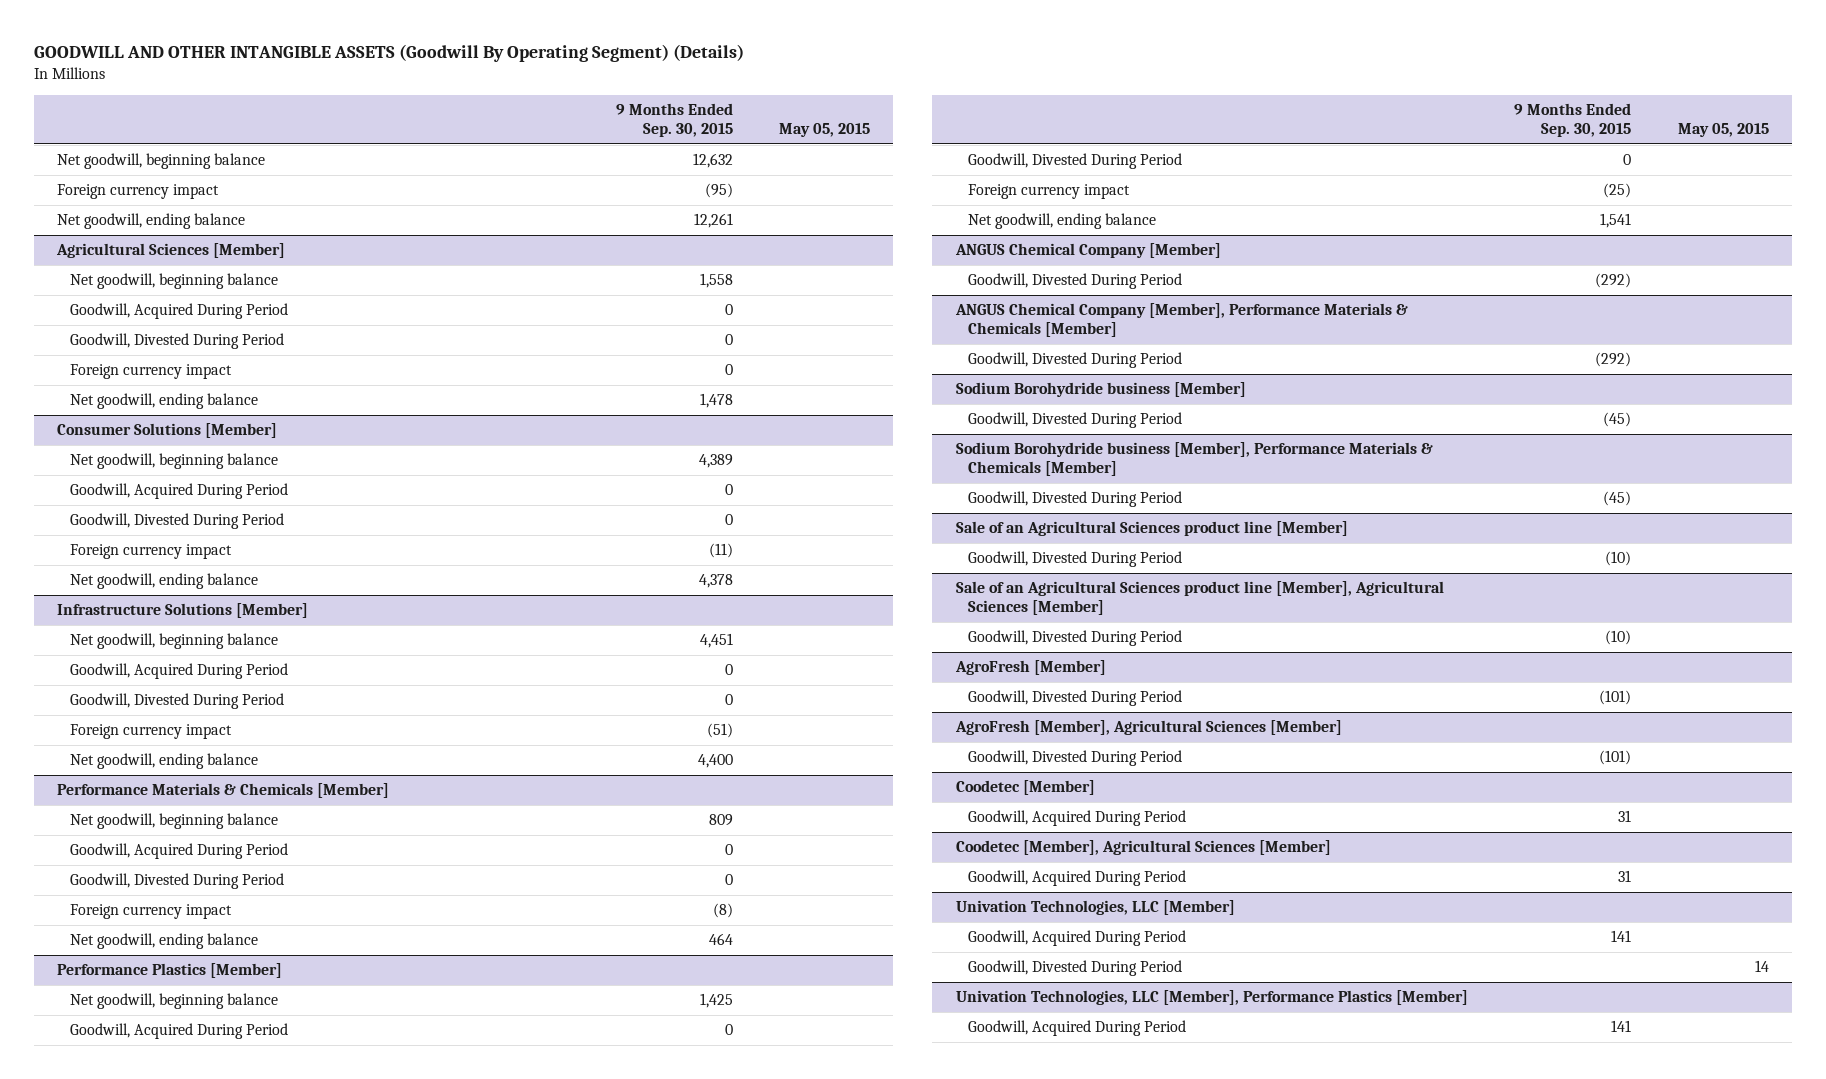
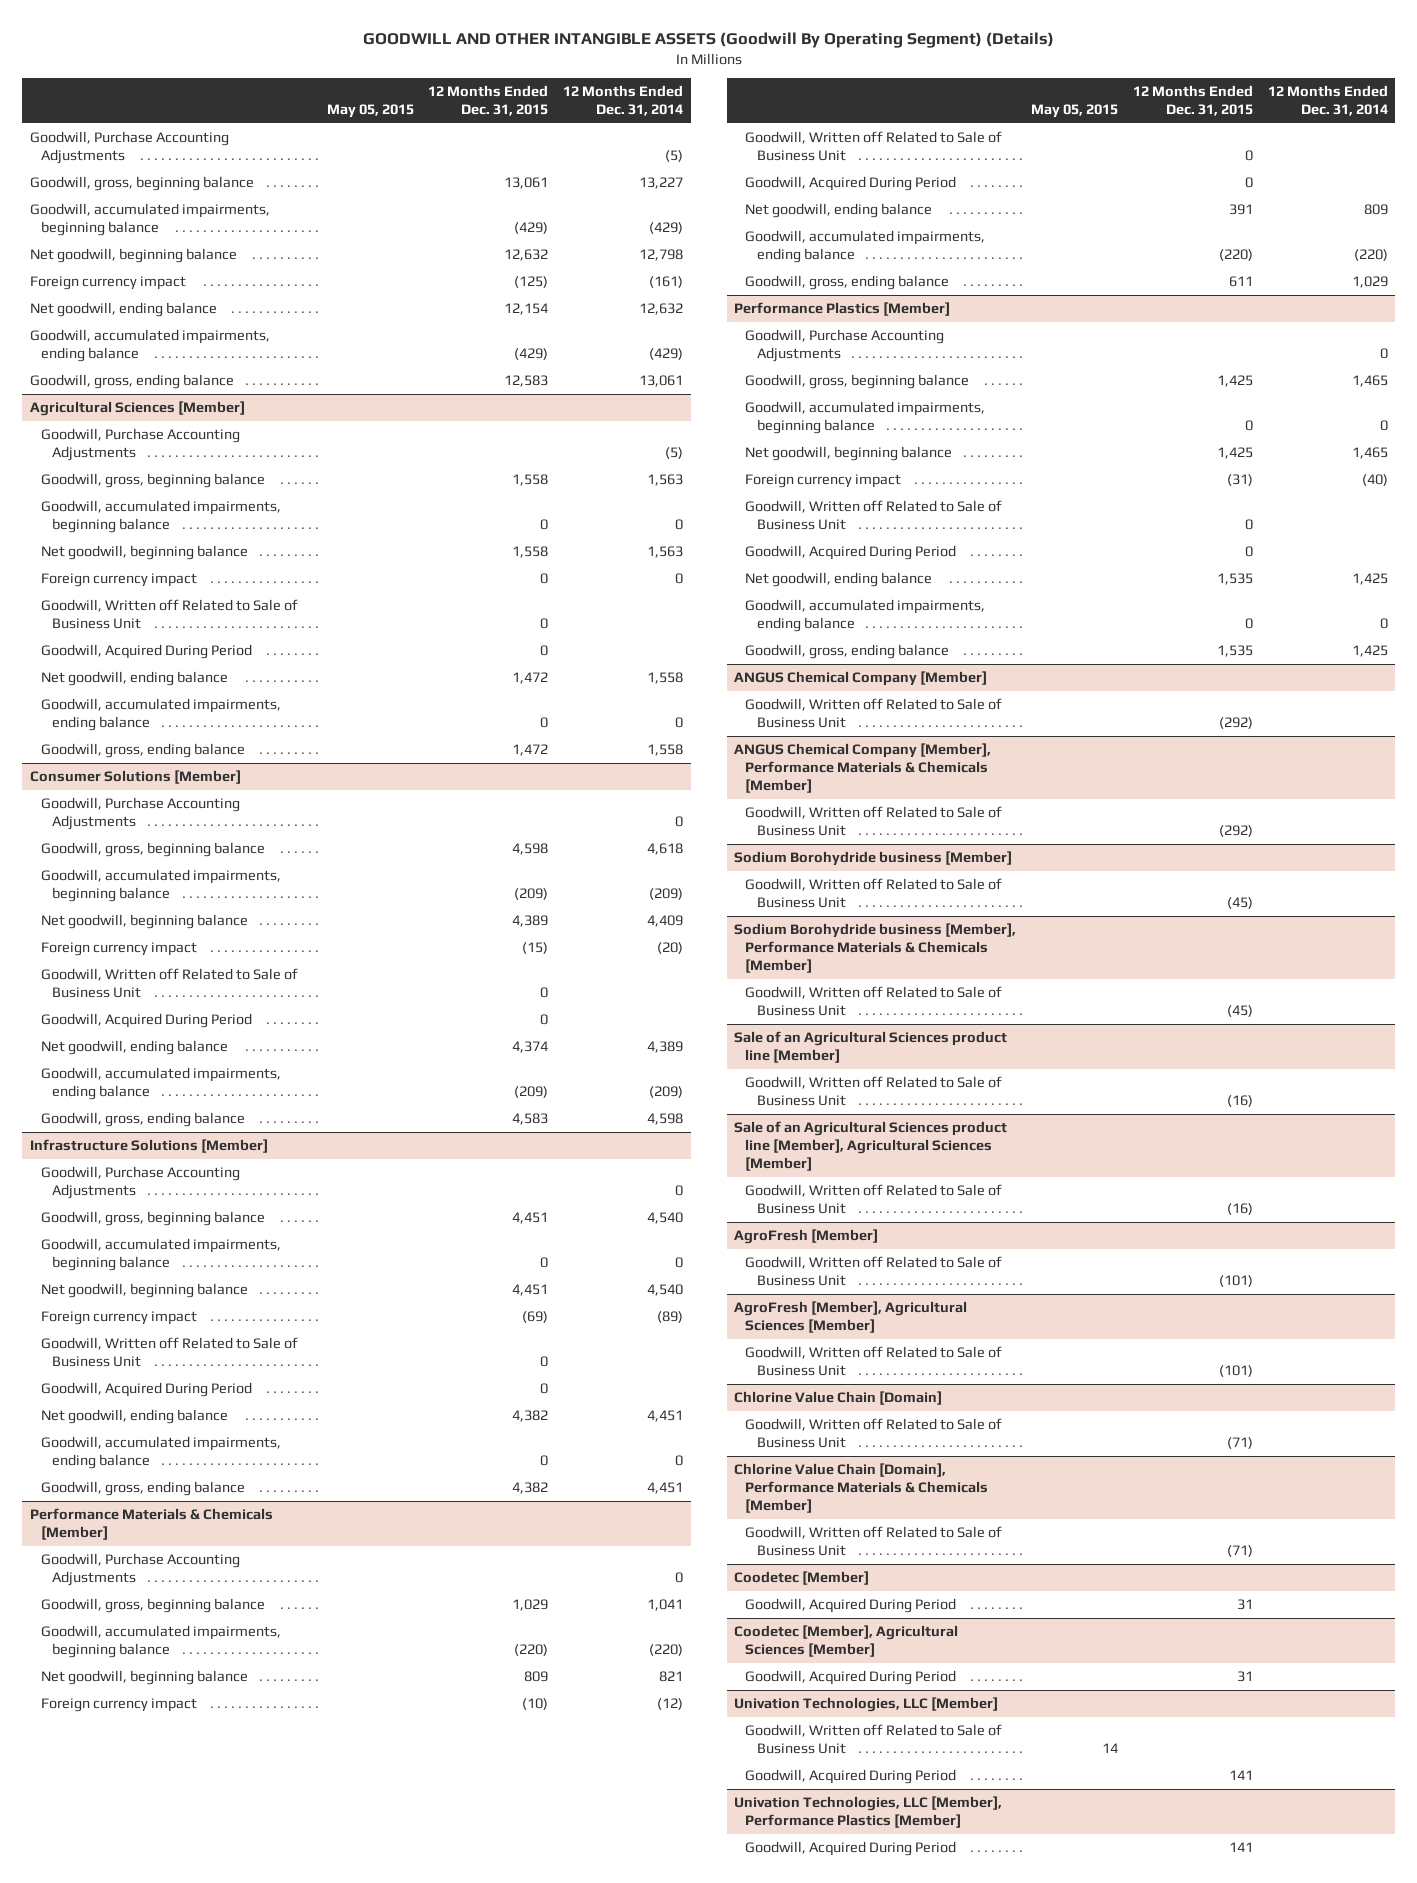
[615,103,733,138] 9 Months Ended Sep. 30, 2015 -> none
none -> [428,85,549,116] 12 Months Ended Dec. 31, 2015
none -> [563,85,684,116] 12 Months Ended Dec. 31, 2014
none -> [29,131,229,164] Goodwill, Purchase Accounting Adjustments
none -> [29,176,254,192] Goodwill, gross, beginning balance
none -> [29,203,270,236] Goodwill, accumulated impairments, beginning balance
none -> [29,329,270,362] Goodwill, accumulated impairments, ending balance
none -> [29,374,234,390] Goodwill, gross, ending balance
none -> [40,428,240,461] Goodwill, Purchase Accounting Adjustments
none -> [40,473,265,489] Goodwill, gross, beginning balance
none -> [40,500,281,533] Goodwill, accumulated impairments, beginning balance
[69,333,284,350] Goodwill, Divested During Period -> none
none -> [40,599,298,629] Goodwill, Written off Related to Sale of Business Unit
[69,303,288,320] Goodwill, Acquired During Period -> [40,644,252,660] Goodwill, Acquired During Period
none -> [40,698,281,731] Goodwill, accumulated impairments, ending balance
none -> [40,743,245,759] Goodwill, gross, ending balance
none -> [40,797,240,830] Goodwill, Purchase Accounting Adjustments
none -> [40,842,265,858] Goodwill, gross, beginning balance
none -> [40,869,281,902] Goodwill, accumulated impairments, beginning balance
[69,513,284,530] Goodwill, Divested During Period -> none
none -> [40,968,298,998] Goodwill, Written off Related to Sale of Business Unit
[69,483,288,500] Goodwill, Acquired During Period -> [40,1013,252,1029] Goodwill, Acquired During Period
none -> [40,1067,281,1100] Goodwill, accumulated impairments, ending balance
none -> [40,1112,245,1128] Goodwill, gross, ending balance
none -> [40,1166,240,1199] Goodwill, Purchase Accounting Adjustments
none -> [40,1211,265,1227] Goodwill, gross, beginning balance
none -> [40,1238,281,1271] Goodwill, accumulated impairments, beginning balance
[69,693,284,710] Goodwill, Divested During Period -> none
none -> [40,1337,298,1367] Goodwill, Written off Related to Sale of Business Unit
[69,663,288,680] Goodwill, Acquired During Period -> [40,1382,252,1398] Goodwill, Acquired During Period
none -> [40,1436,281,1469] Goodwill, accumulated impairments, ending balance
none -> [40,1481,245,1497] Goodwill, gross, ending balance
none -> [40,1553,240,1586] Goodwill, Purchase Accounting Adjustments
none -> [40,1598,265,1614] Goodwill, gross, beginning balance
none -> [40,1625,281,1658] Goodwill, accumulated impairments, beginning balance
[69,873,284,890] Goodwill, Divested During Period -> none
none -> [745,131,1003,161] Goodwill, Written off Related to Sale of Business Unit
[69,843,288,860] Goodwill, Acquired During Period -> [745,176,957,192] Goodwill, Acquired During Period
none -> [745,230,986,263] Goodwill, accumulated impairments, ending balance
none -> [745,275,950,291] Goodwill, gross, ending balance
none -> [745,329,945,362] Goodwill, Purchase Accounting Adjustments
none -> [745,374,970,390] Goodwill, gross, beginning balance
none -> [745,401,986,434] Goodwill, accumulated impairments, beginning balance
[968,153,1183,170] Goodwill, Divested During Period -> none
none -> [745,500,1003,530] Goodwill, Written off Related to Sale of Business Unit
[69,1023,288,1040] Goodwill, Acquired During Period -> [745,545,957,561] Goodwill, Acquired During Period
none -> [745,599,986,632] Goodwill, accumulated impairments, ending balance
none -> [745,644,950,660] Goodwill, gross, ending balance
[968,273,1183,290] Goodwill, Divested During Period -> [745,698,1003,728] Goodwill, Written off Related to Sale of Business Unit
[968,352,1183,369] Goodwill, Divested During Period -> [745,806,1003,836] Goodwill, Written off Related to Sale of Business Unit
[968,412,1183,429] Goodwill, Divested During Period -> [745,878,1003,908] Goodwill, Written off Related to Sale of Business Unit
[968,491,1183,508] Goodwill, Divested During Period -> [745,986,1003,1016] Goodwill, Written off Related to Sale of Business Unit
[968,551,1183,568] Goodwill, Divested During Period -> [745,1076,1003,1106] Goodwill, Written off Related to Sale of Business Unit
[968,630,1183,647] Goodwill, Divested During Period -> [745,1184,1003,1214] Goodwill, Written off Related to Sale of Business Unit
[968,690,1183,707] Goodwill, Divested During Period -> [745,1256,1003,1286] Goodwill, Written off Related to Sale of Business Unit
[968,750,1183,767] Goodwill, Divested During Period -> [745,1346,1003,1376] Goodwill, Written off Related to Sale of Business Unit
none -> [734,1391,943,1406] Chlorine Value Chain [Domain]
none -> [745,1418,1003,1448] Goodwill, Written off Related to Sale of Business Unit
none -> [734,1463,989,1513] Chlorine Value Chain [Domain], Performance Materials & Chemicals [Member]
none -> [745,1526,1003,1556] Goodwill, Written off Related to Sale of Business Unit
none -> [745,1724,1003,1754] Goodwill, Written off Related to Sale of Business Unit
[968,960,1183,977] Goodwill, Divested During Period -> none

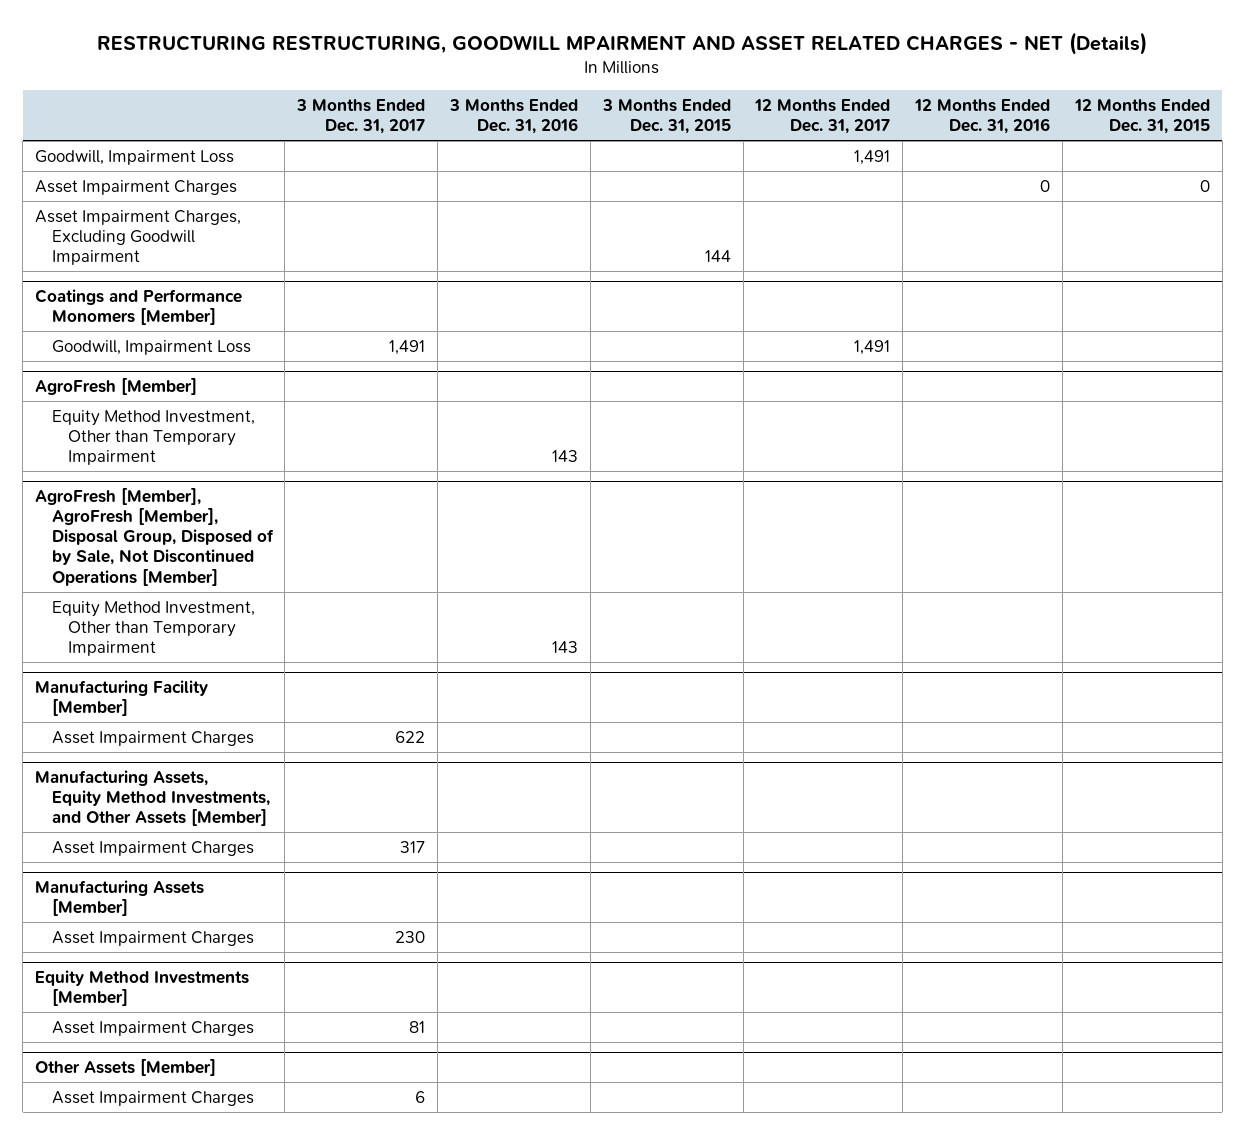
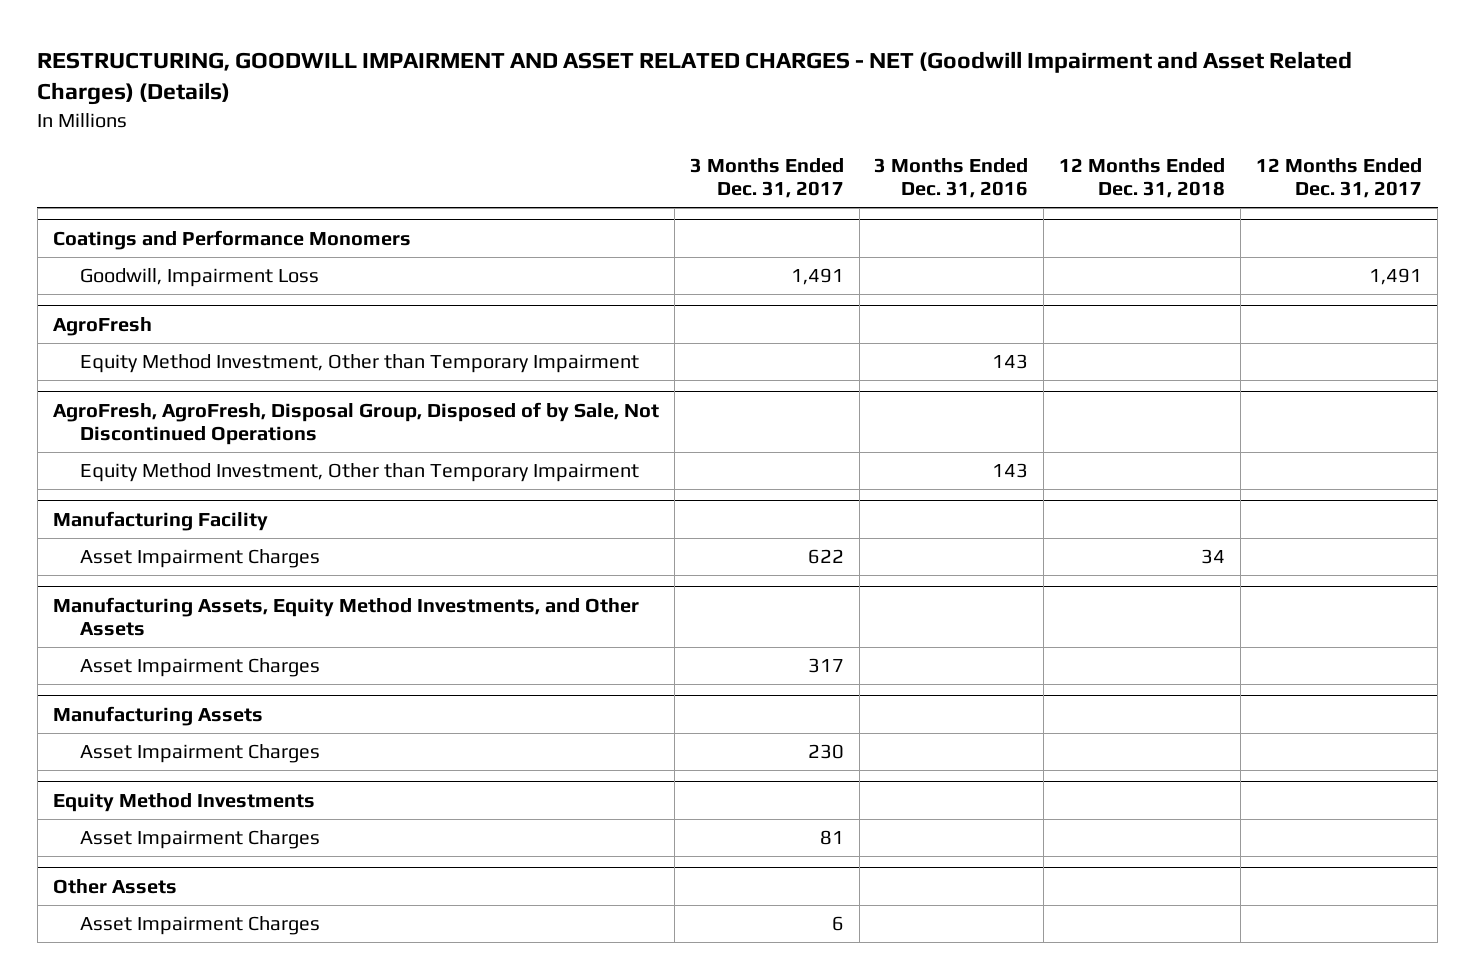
[97,31,1148,55] RESTRUCTURING RESTRUCTURING, GOODWILL MPAIRMENT AND ASSET RELATED CHARGES - NET (Details) -> [37,51,1353,106] RESTRUCTURING, GOODWILL IMPAIRMENT AND ASSET RELATED CHARGES - NET (Goodwill Impairment and Asset Related Charges) (Details)
[601,98,731,135] 3 Months Ended Dec. 31, 2015 -> none
[914,98,1051,135] 12 Months Ended Dec. 31, 2016 -> none
[1073,98,1210,135] 12 Months Ended Dec. 31, 2015 -> none
none -> [1059,157,1226,199] 12 Months Ended Dec. 31, 2018
[35,149,235,165] Goodwill, Impairment Loss -> none
[35,179,238,195] Asset Impairment Charges -> none
[35,209,242,266] Asset Impairment Charges, Excluding Goodwill Impairment -> none
[35,288,243,326] Coatings and Performance Monomers [Member] -> [52,229,411,250] Coatings and Performance Monomers
[35,377,198,395] AgroFresh [Member] -> [52,316,152,336] AgroFresh
[35,487,274,586] AgroFresh [Member], AgroFresh [Member], Disposal Group, Disposed of by Sale, Not Discontinued Operations [Member] -> [52,401,659,445] AgroFresh, AgroFresh, Disposal Group, Disposed of by Sale, Not Discontinued Operations
[35,679,209,717] Manufacturing Facility [Member] -> [52,510,268,531] Manufacturing Facility
[35,769,270,827] Manufacturing Assets, Equity Method Investments, and Other Assets [Member] -> [52,596,639,636] Manufacturing Assets, Equity Method Investments, and Other Assets
[35,879,205,917] Manufacturing Assets [Member] -> [52,705,263,726] Manufacturing Assets
[35,969,250,1007] Equity Method Investments [Member] -> [52,792,315,812] Equity Method Investments
[35,1058,217,1076] Other Assets [Member] -> [52,878,177,894] Other Assets

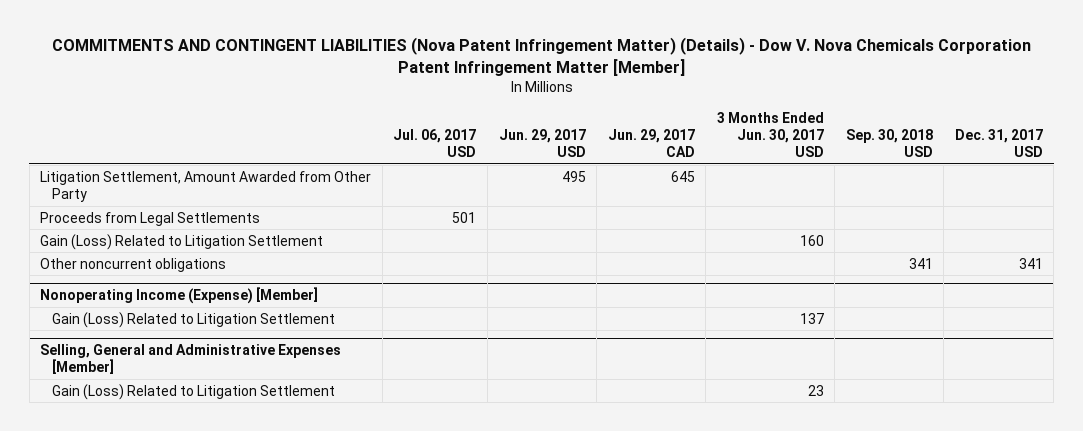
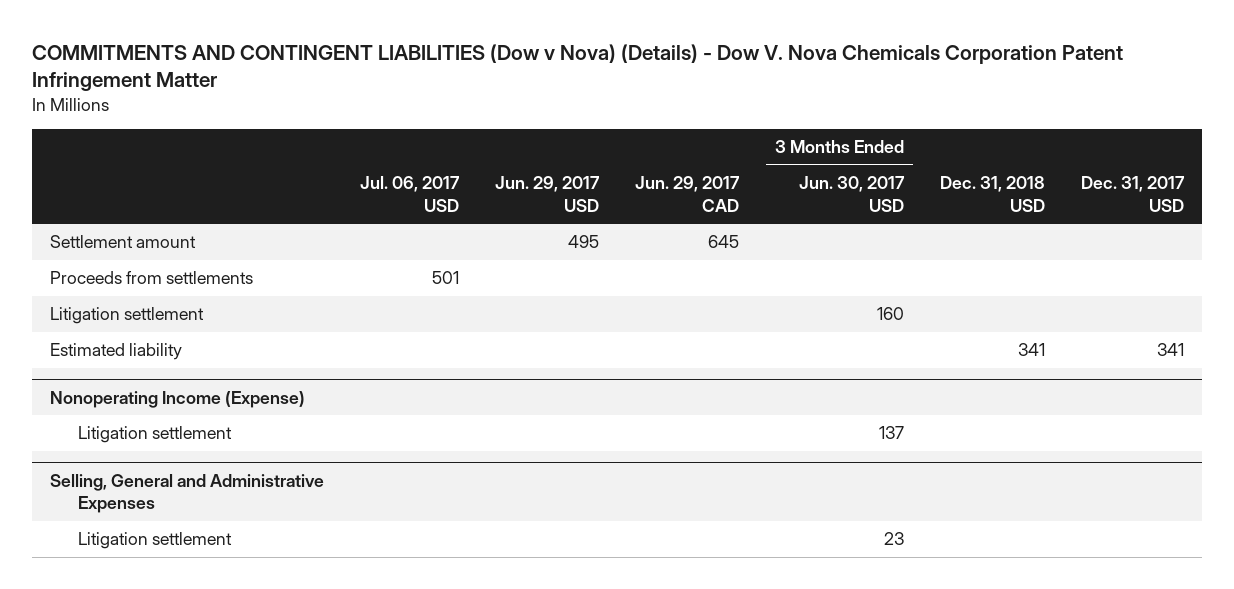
[51,37,1031,77] COMMITMENTS AND CONTINGENT LIABILITIES (Nova Patent Infringement Matter) (Details) - Dow V. Nova Chemicals Corporation Patent Infringement Matter [Member] -> [32,43,1124,92] COMMITMENTS AND CONTINGENT LIABILITIES (Dow v Nova) (Details) - Dow V. Nova Chemicals Corporation Patent Infringement Matter
[845,128,933,158] Sep. 30, 2018 USD -> none
none -> [940,175,1046,212] Dec. 31, 2018 USD
[40,170,372,202] Litigation Settlement, Amount Awarded from Other Party -> [50,235,197,249] Settlement amount
[40,211,261,226] Proceeds from Legal Settlements -> [50,271,254,285] Proceeds from settlements
[40,233,324,250] Gain (Loss) Related to Litigation Settlement -> [50,307,205,325] Litigation settlement
[40,257,227,272] Other noncurrent obligations -> [50,343,183,361] Estimated liability
[40,287,319,305] Nonoperating Income (Expense) [Member] -> [50,390,306,408] Nonoperating Income (Expense)
[52,311,336,328] Gain (Loss) Related to Litigation Settlement -> [78,426,233,444] Litigation settlement
[40,344,342,375] Selling, General and Administrative Expenses [Member] -> [50,473,325,514] Selling, General and Administrative Expenses
[52,383,336,400] Gain (Loss) Related to Litigation Settlement -> [78,532,233,550] Litigation settlement

